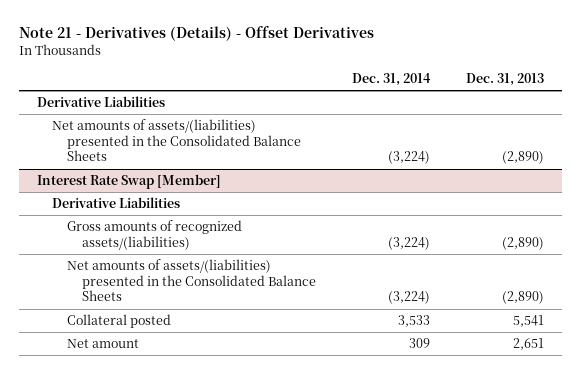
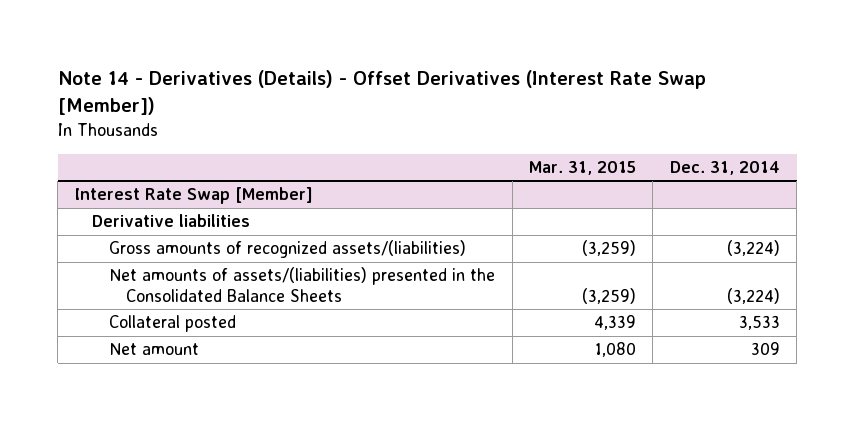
[18,26,374,42] Note 21 - Derivatives (Details) - Offset Derivatives -> [57,70,706,116] Note 14 - Derivatives (Details) - Offset Derivatives (Interest Rate Swap [Member])
[466,73,545,87] Dec. 31, 2013 -> none
none -> [528,160,636,175] Mar. 31, 2015
[36,96,165,108] Derivative Liabilities -> none
[52,119,302,162] Net amounts of assets/(liabilities) presented in the Consolidated Balance Sheets -> none
[52,197,181,209] Derivative Liabilities -> [91,214,250,228] Derivative liabilities

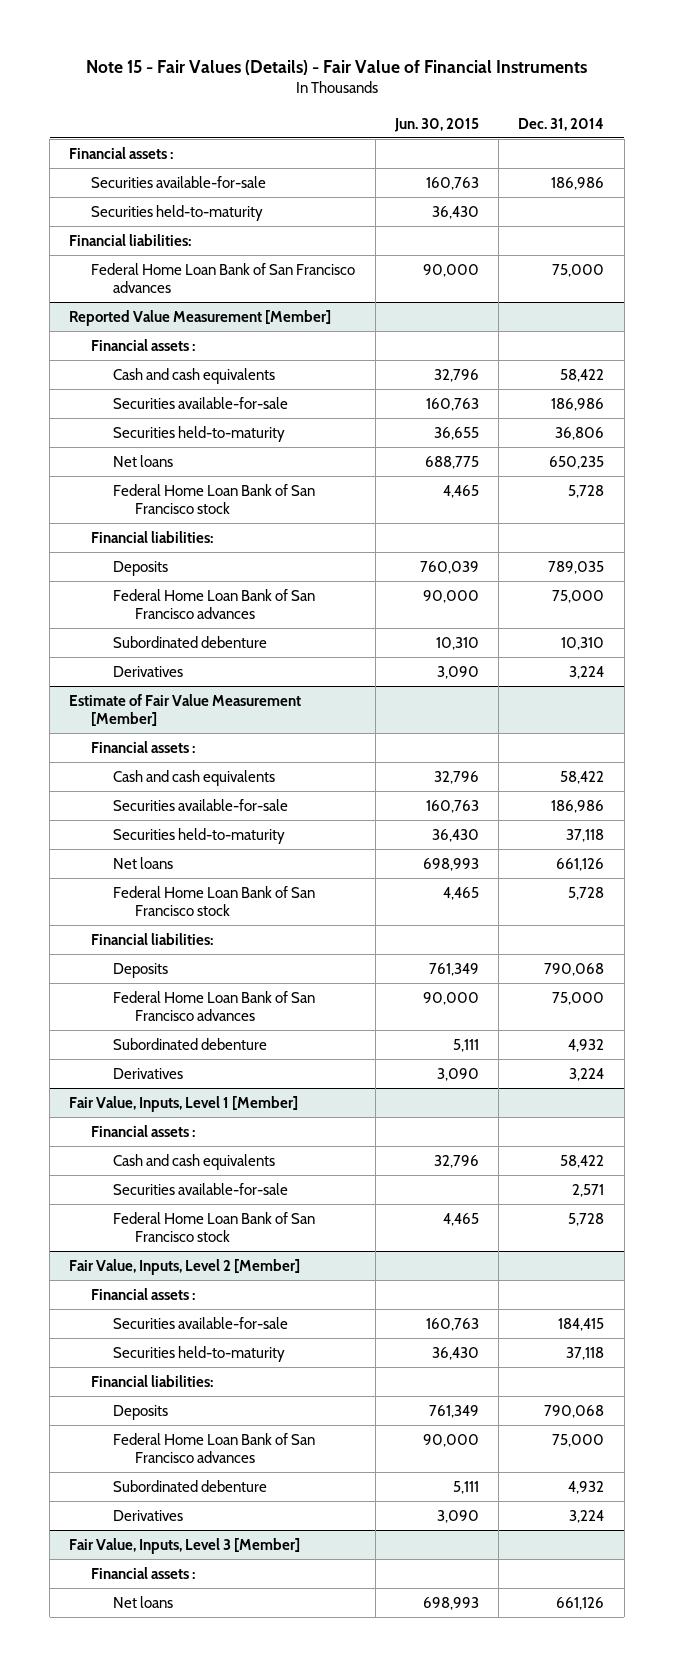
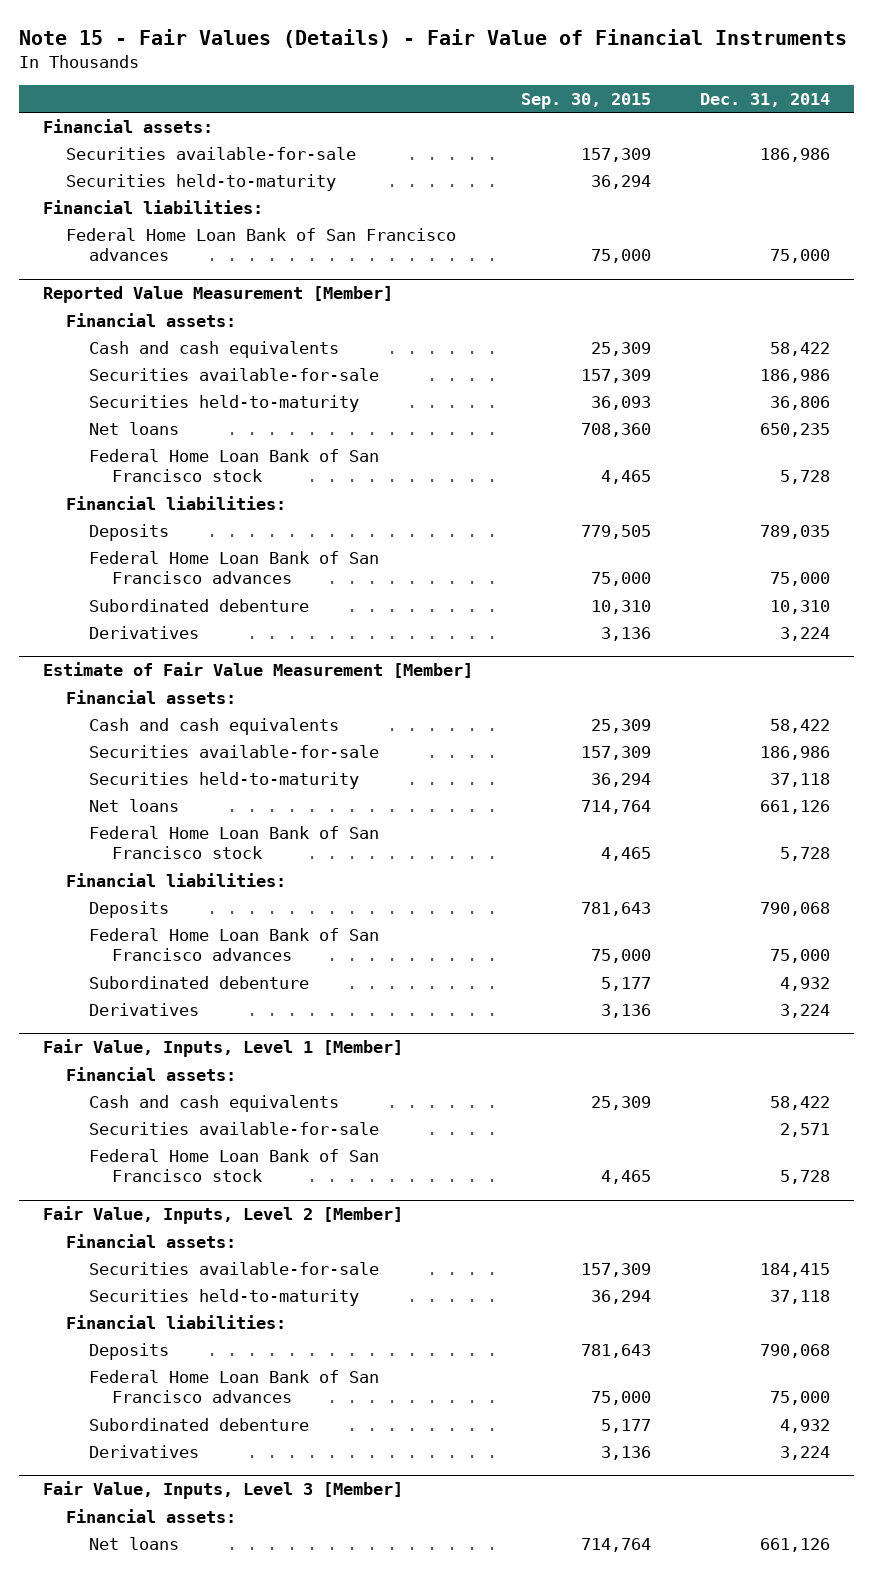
[393,117,479,132] Jun. 30, 2015 -> none
none -> [521,92,652,109] Sep. 30, 2015
[69,146,174,159] Financial assets : -> [42,118,213,133] Financial assets:
[91,338,196,351] Financial assets : -> [66,312,237,327] Financial assets:
[91,740,196,753] Financial assets : -> [66,689,237,704] Financial assets:
[91,1124,196,1137] Financial assets : -> [66,1066,237,1081] Financial assets:
[91,1287,196,1300] Financial assets : -> [66,1233,237,1248] Financial assets:
[91,1566,196,1579] Financial assets : -> [66,1508,237,1523] Financial assets:

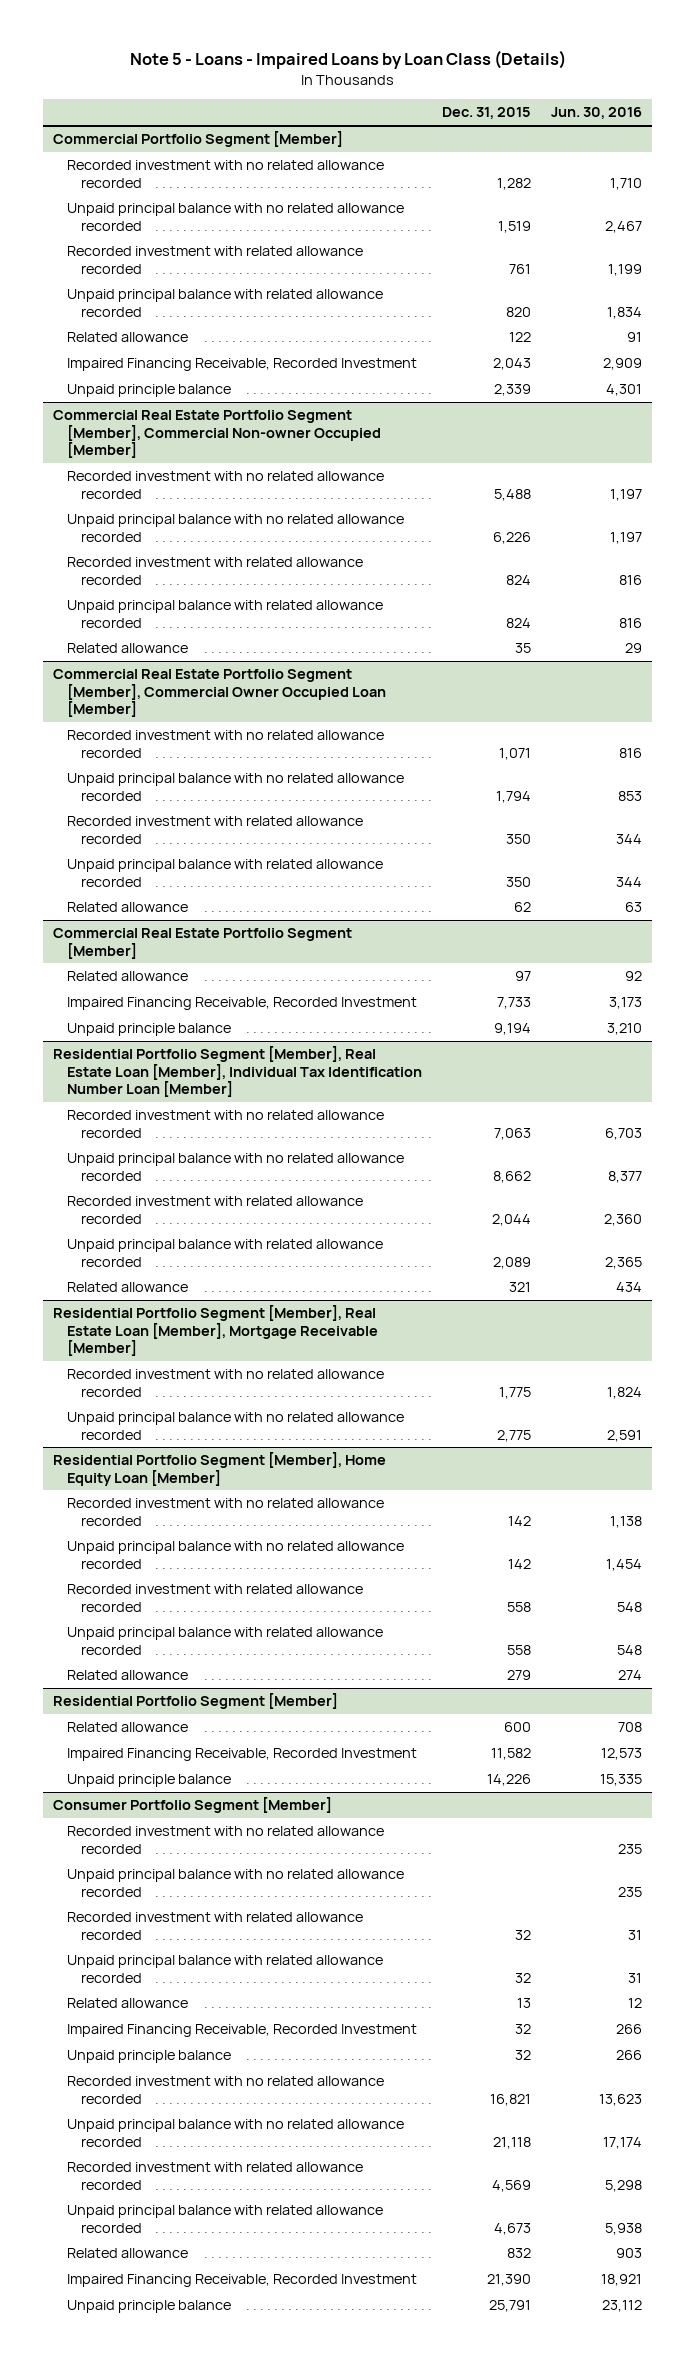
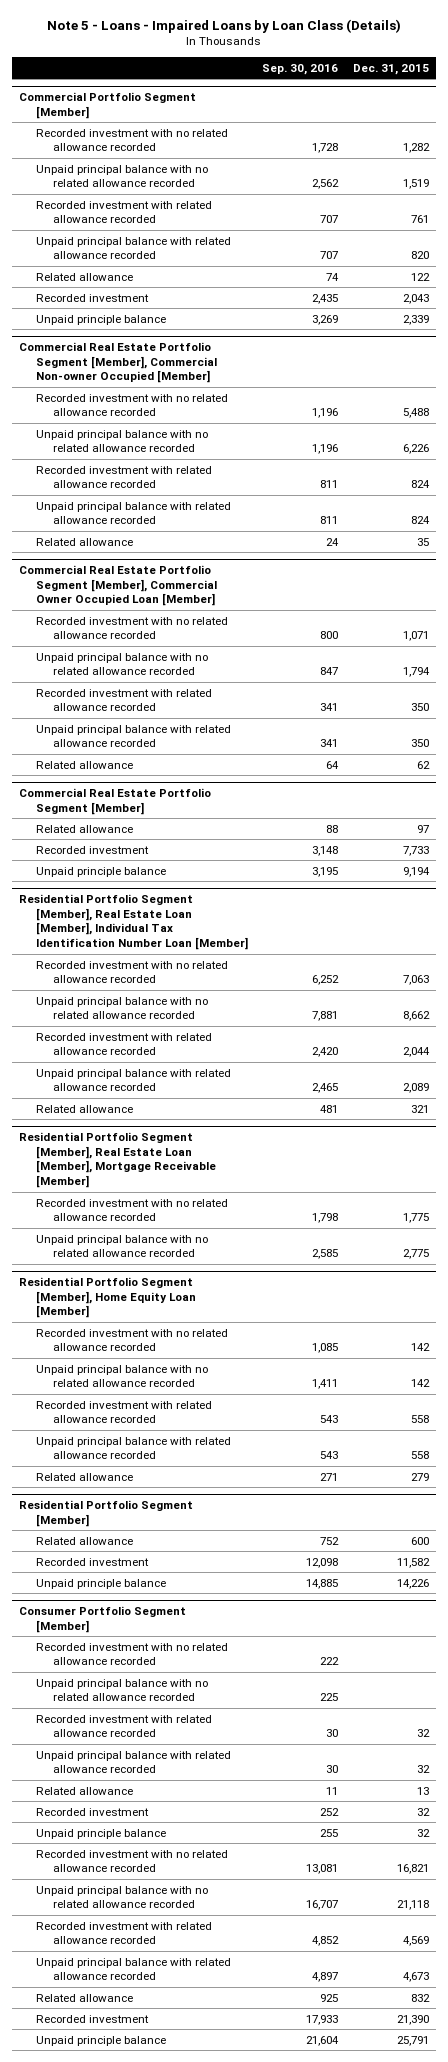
[551,107,643,120] Jun. 30, 2016 -> none
none -> [262,63,339,75] Sep. 30, 2016
[66,358,417,372] Impaired Financing Receivable, Recorded Investment -> [35,293,149,302] Recorded investment
[66,997,417,1011] Impaired Financing Receivable, Recorded Investment -> [35,845,149,854] Recorded investment
[66,1748,417,1762] Impaired Financing Receivable, Recorded Investment -> [35,1557,149,1566] Recorded investment
[66,2024,417,2038] Impaired Financing Receivable, Recorded Investment -> [35,1807,149,1816] Recorded investment
[66,2274,417,2288] Impaired Financing Receivable, Recorded Investment -> [35,2014,149,2023] Recorded investment

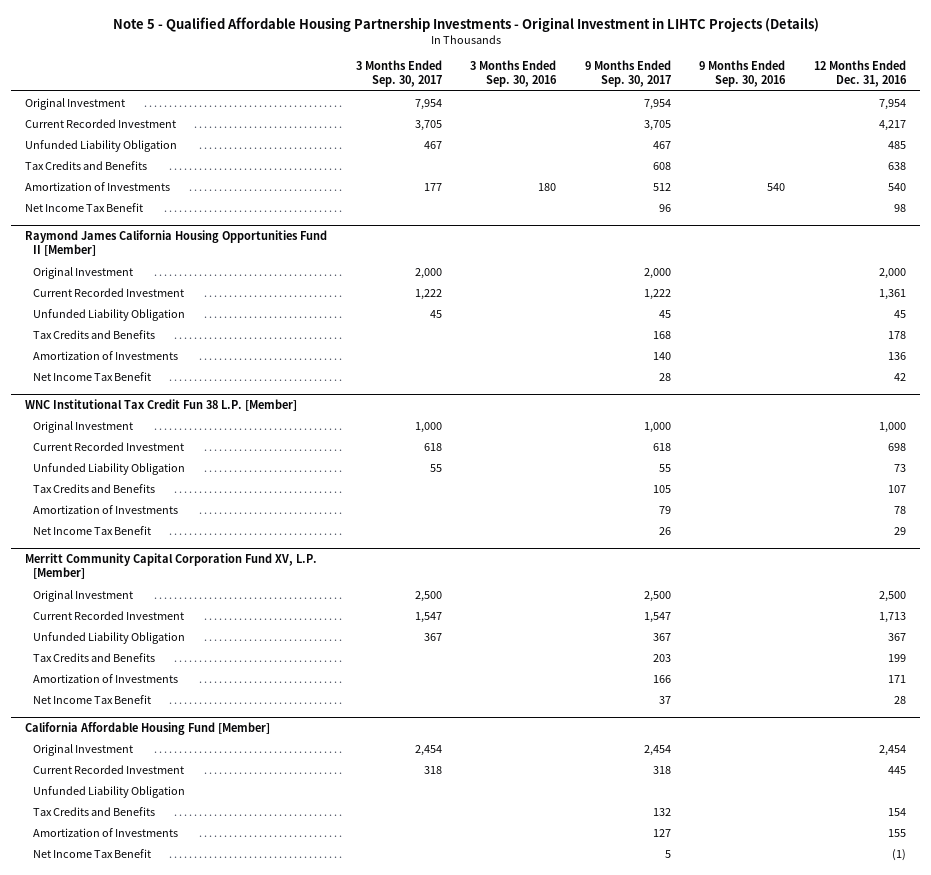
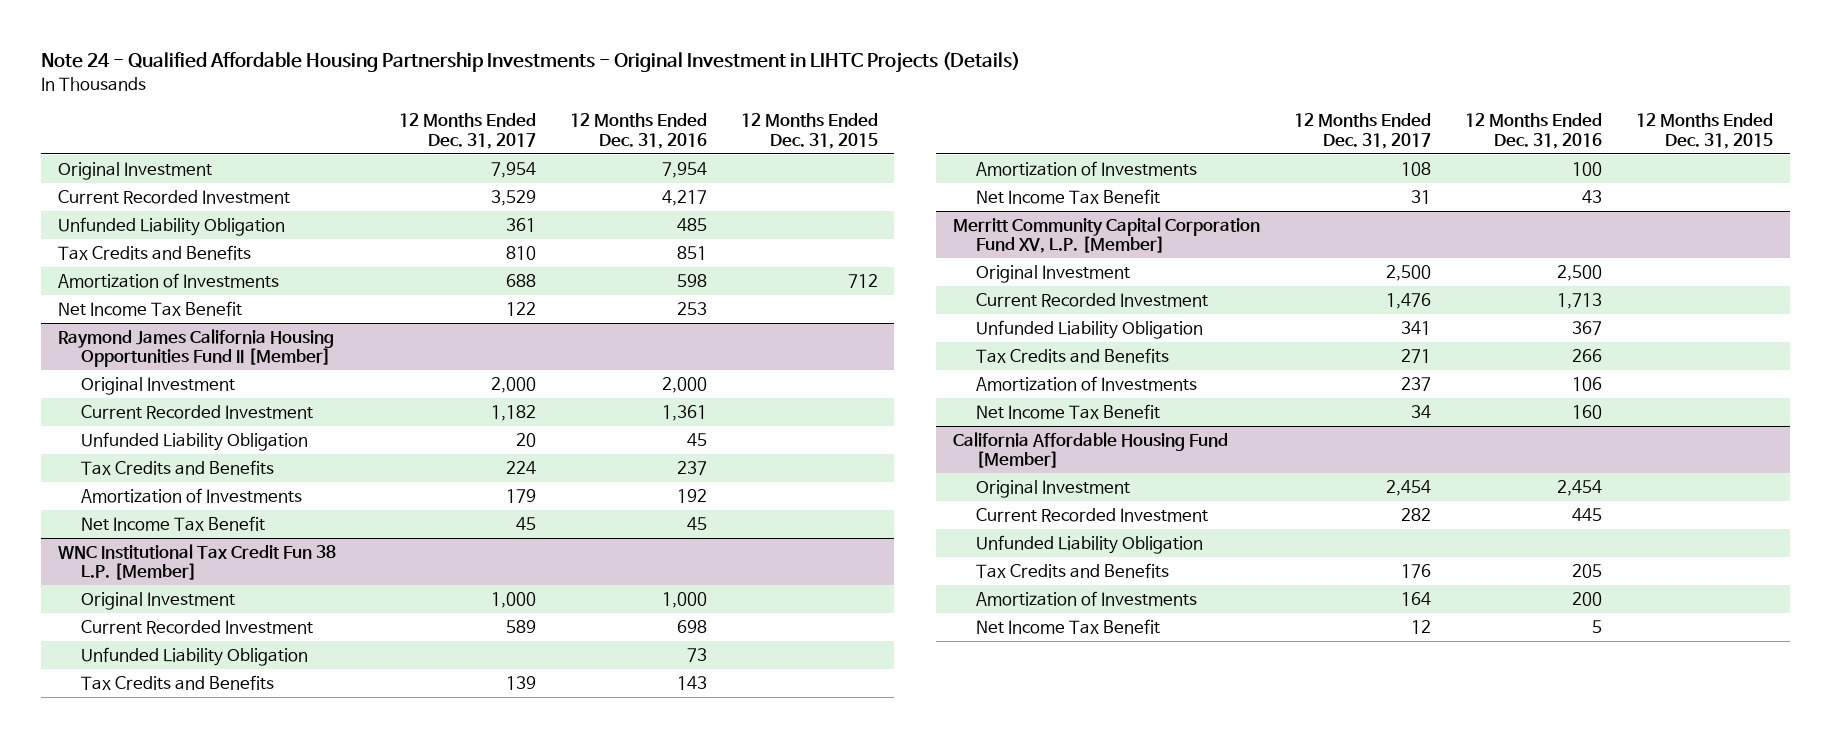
[112,16,819,32] Note 5 - Qualified Affordable Housing Partnership Investments - Original Investment in LIHTC Projects (Details) -> [41,52,1021,74] Note 24 - Qualified Affordable Housing Partnership Investments - Original Investment in LIHTC Projects (Details)
[355,59,442,88] 3 Months Ended Sep. 30, 2017 -> none
[470,59,558,88] 3 Months Ended Sep. 30, 2016 -> none
[584,59,671,88] 9 Months Ended Sep. 30, 2017 -> none
[699,59,787,88] 9 Months Ended Sep. 30, 2016 -> none
none -> [398,113,536,149] 12 Months Ended Dec. 31, 2017
none -> [740,113,878,149] 12 Months Ended Dec. 31, 2015
[887,161,906,170] 638 -> [676,245,707,260] 851
[887,182,906,191] 540 -> [676,273,707,287] 598
[893,203,906,212] 98 -> [676,301,707,315] 253
[887,330,906,339] 178 -> [676,460,707,475] 237
[887,351,906,360] 136 -> [676,488,707,503] 192
[893,372,906,381] 42 -> [686,516,707,530] 45
[887,484,906,493] 107 -> [676,675,707,690] 143
[893,505,906,514] 78 -> [1571,161,1602,176] 100
[893,526,906,535] 29 -> [1581,189,1602,203] 43
[887,653,906,662] 199 -> [1571,348,1602,362] 266
[887,674,906,683] 171 -> [1571,376,1602,391] 106
[893,695,906,704] 28 -> [1571,404,1602,419] 160
[887,807,906,816] 154 -> [1571,563,1602,578] 205
[887,828,906,837] 155 -> [1571,591,1602,606] 200
[891,848,906,861] (1) -> [1591,619,1602,633] 5

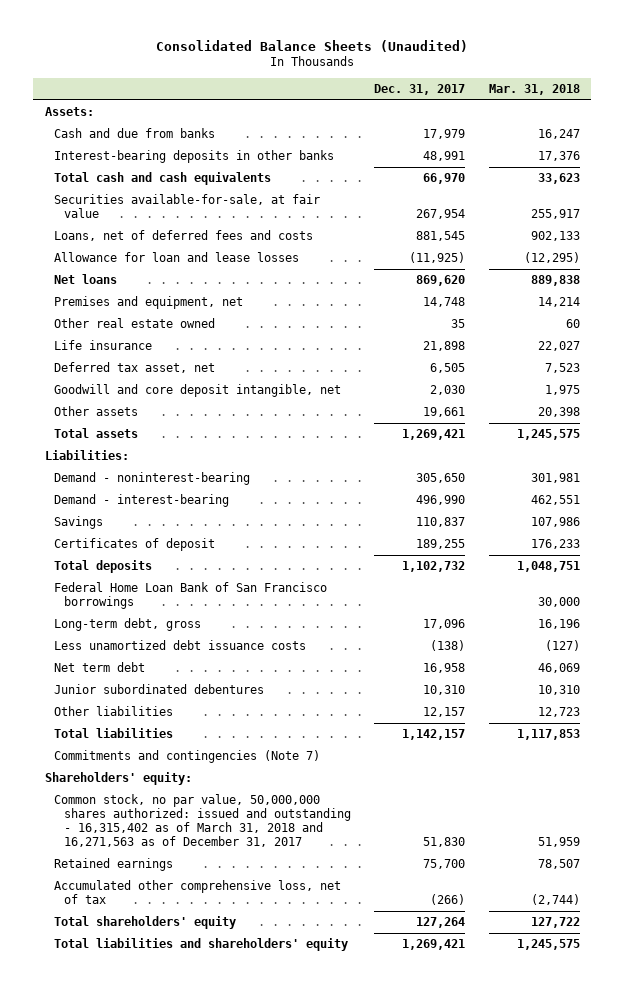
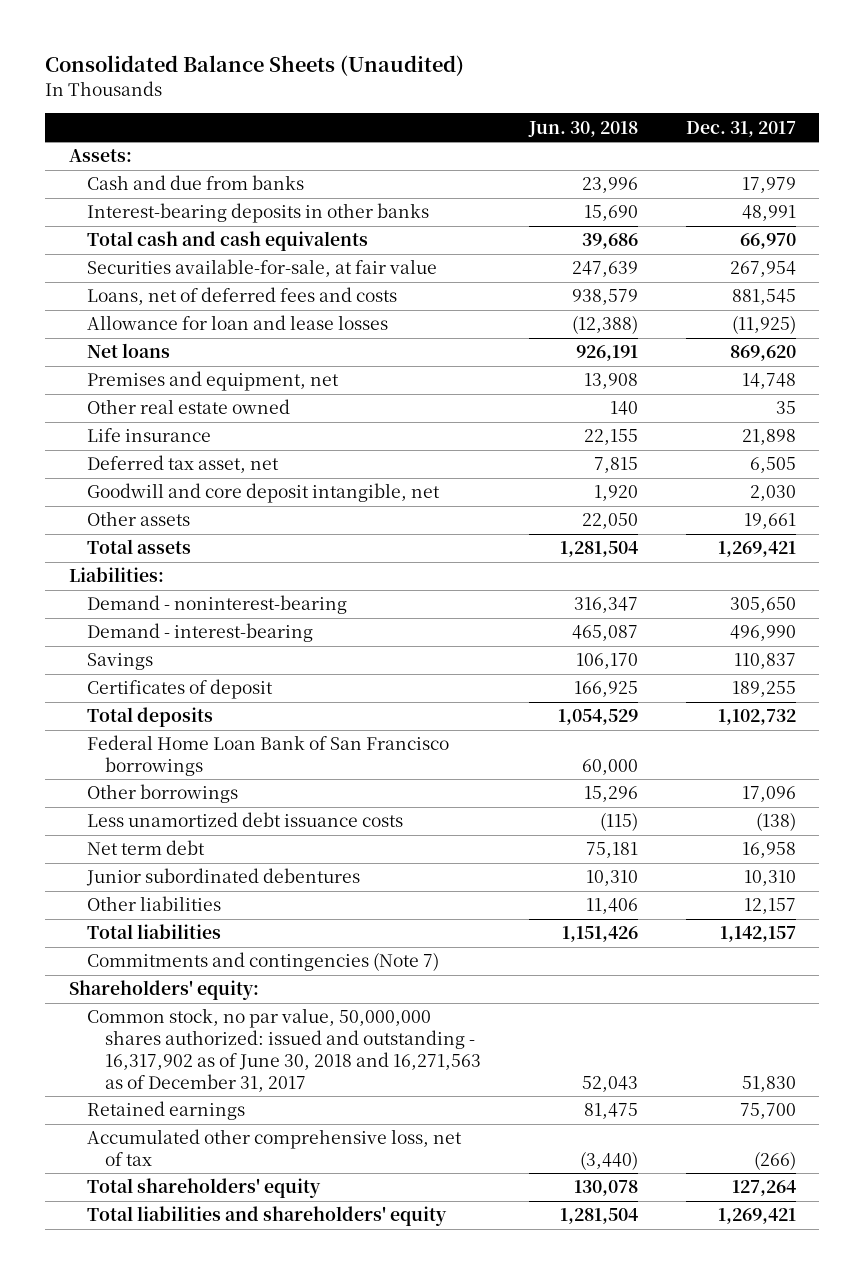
[488,83,580,95] Mar. 31, 2018 -> none
none -> [528,120,639,137] Jun. 30, 2018
[54,618,202,632] Long-term debt, gross -> [87,784,239,804] Other borrowings
[54,794,352,848] Common stock, no par value, 50,000,000 shares authorized: issued and outstanding - 16,315,402 as of March 31, 2018 and 16,271,563 as of December 31, 2017 -> [87,1008,482,1092] Common stock, no par value, 50,000,000 shares authorized: issued and outstanding - 16,317,902 as of June 30, 2018 and 16,271,563 as of December 31, 2017

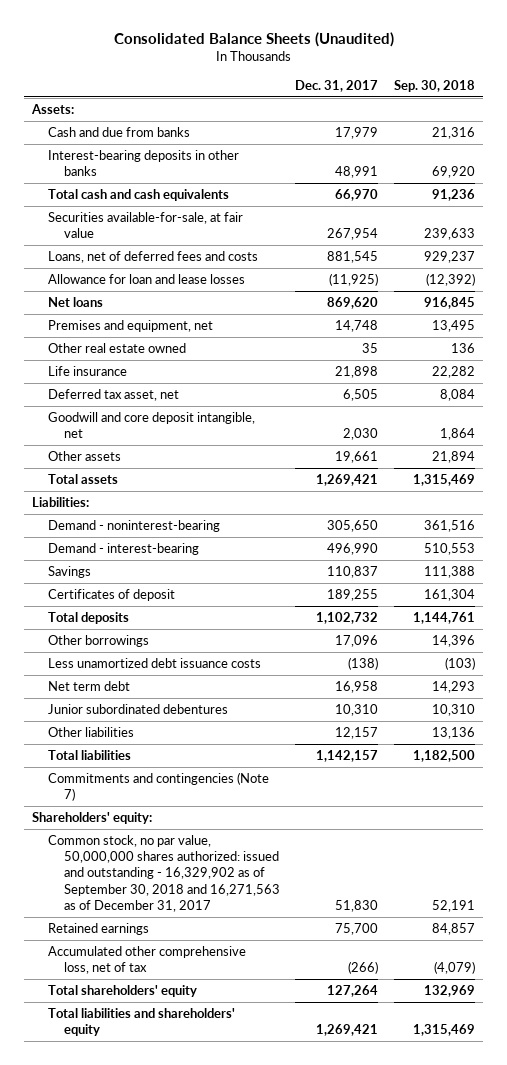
[528,120,639,137] Jun. 30, 2018 -> none
none -> [394,80,476,93] Sep. 30, 2018
[87,735,450,777] Federal Home Loan Bank of San Francisco borrowings -> none
[87,1008,482,1092] Common stock, no par value, 50,000,000 shares authorized: issued and outstanding - 16,317,902 as of June 30, 2018 and 16,271,563 as of December 31, 2017 -> [47,835,280,912] Common stock, no par value, 50,000,000 shares authorized: issued and outstanding - 16,329,902 as of September 30, 2018 and 16,271,563 as of December 31, 2017

